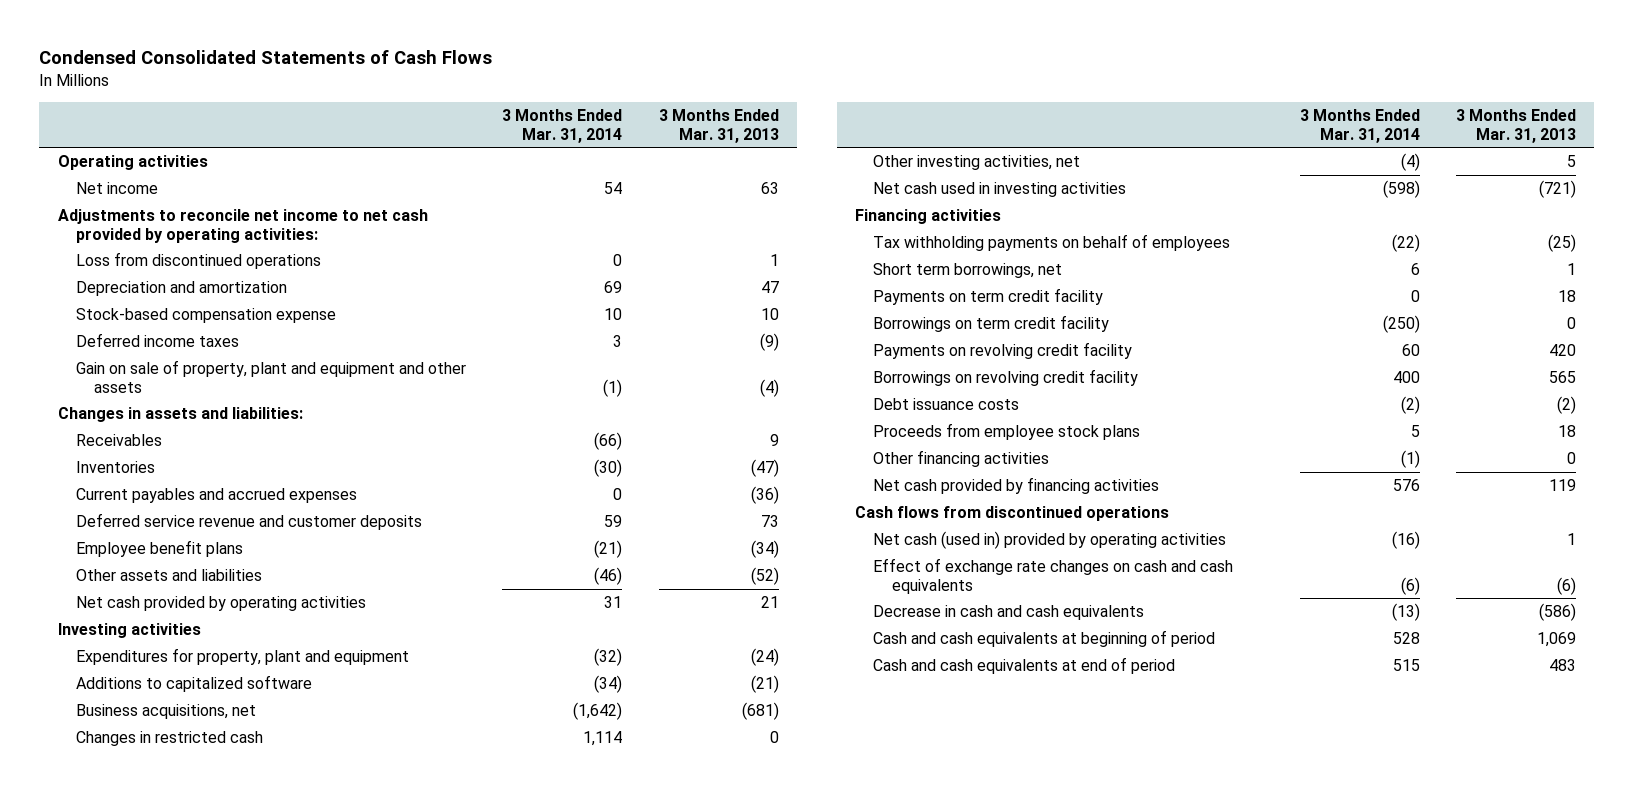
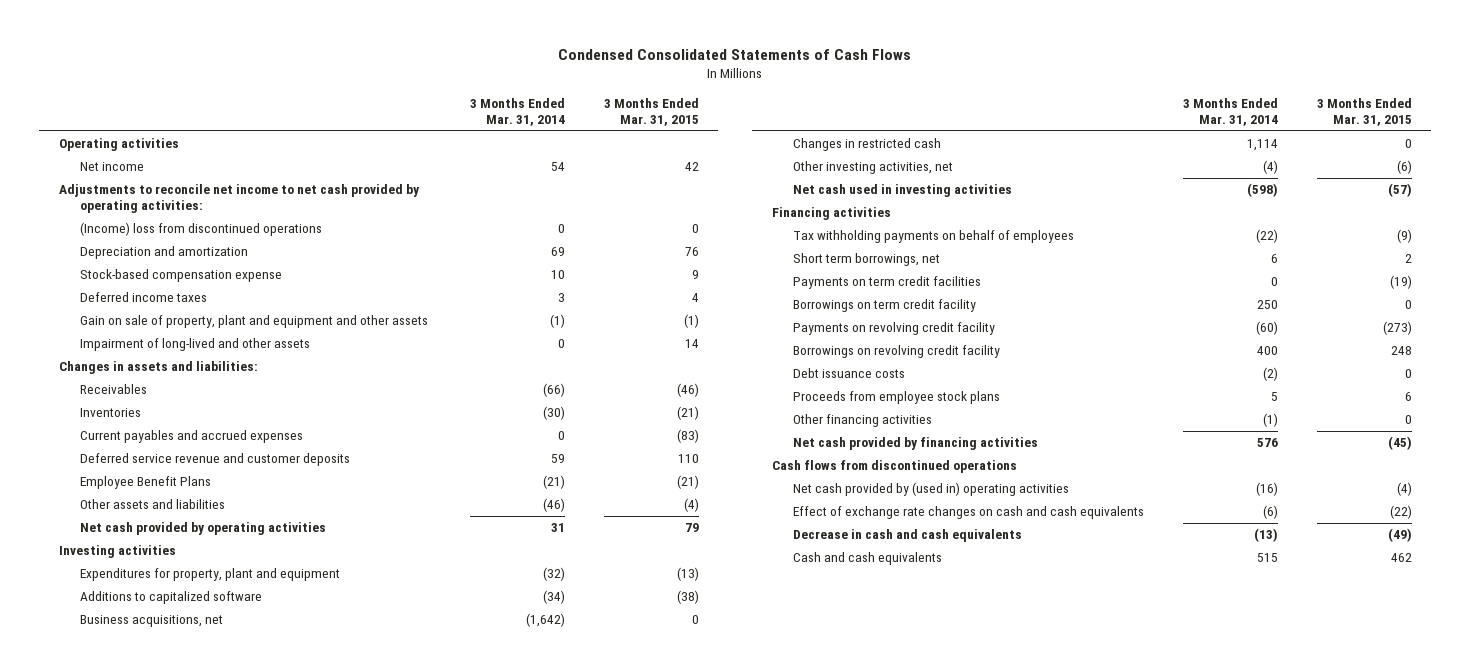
[658,109,779,143] 3 Months Ended Mar. 31, 2013 -> none
none -> [603,98,699,127] 3 Months Ended Mar. 31, 2015
[76,252,322,270] Loss from discontinued operations -> [79,222,322,237] (Income) loss from discontinued operations
none -> [79,338,310,352] Impairment of long-lived and other assets
[76,540,244,558] Employee benefit plans -> [79,476,211,490] Employee Benefit Plans
[873,288,1104,306] Payments on term credit facility -> [792,276,981,290] Payments on term credit facilities
[1382,315,1420,334] (250) -> [1256,300,1278,310] 250
[1401,344,1420,357] 60 -> [1255,321,1278,336] (60)
[873,531,1227,550] Net cash (used in) provided by operating activities -> [792,482,1069,497] Net cash provided by (used in) operating activities
[873,657,1176,675] Cash and cash equivalents at end of period -> none
[873,630,1216,648] Cash and cash equivalents at beginning of period -> [792,552,942,566] Cash and cash equivalents
[1392,632,1420,645] 528 -> [1256,553,1278,563] 515

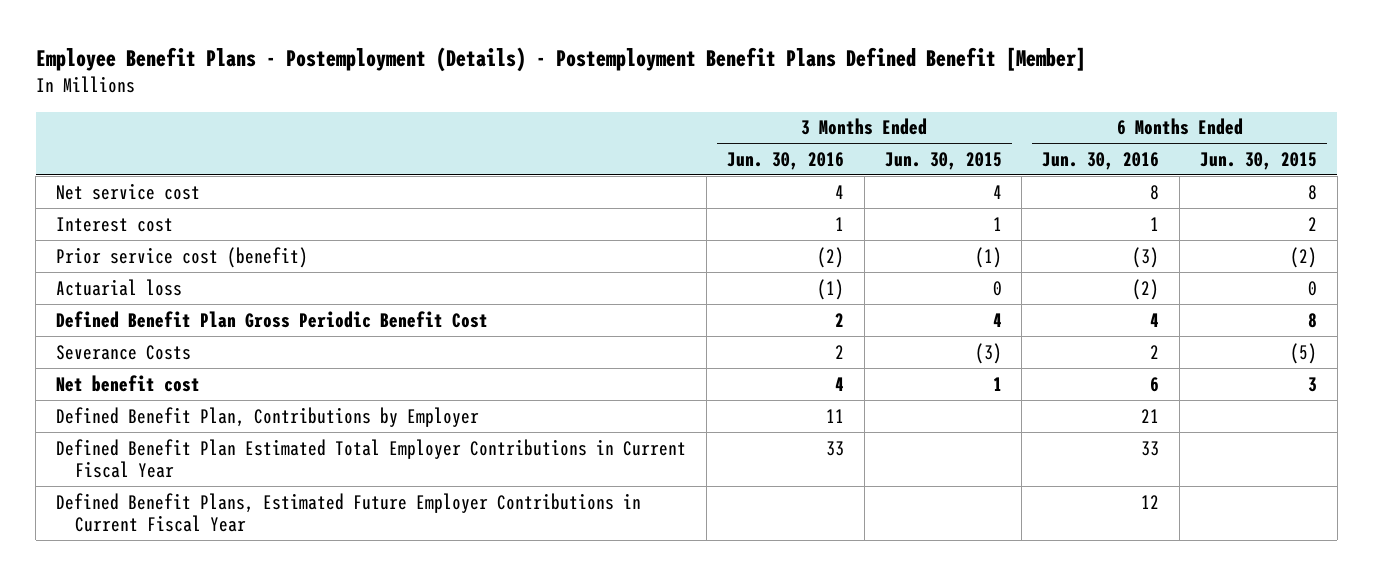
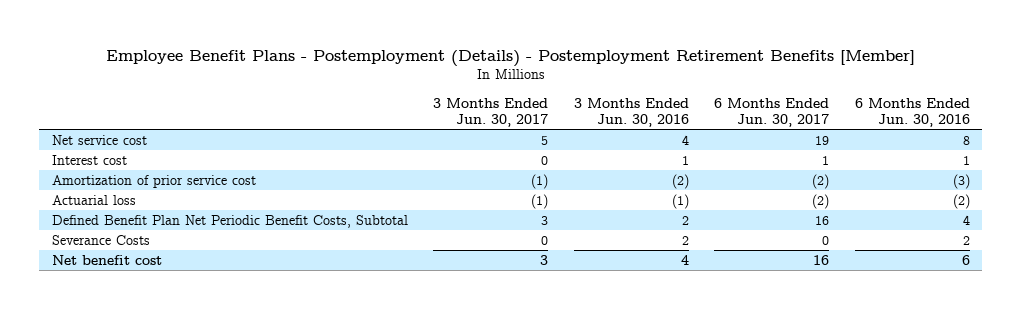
[35,46,1086,72] Employee Benefit Plans - Postemployment (Details) - Postemployment Benefit Plans Defined Benefit [Member] -> [105,49,915,67] Employee Benefit Plans - Postemployment (Details) - Postemployment Retirement Benefits [Member]
[884,151,1002,170] Jun. 30, 2015 -> none
[1199,151,1317,170] Jun. 30, 2015 -> none
none -> [433,97,549,127] 3 Months Ended Jun. 30, 2017
none -> [714,97,830,127] 6 Months Ended Jun. 30, 2017
[56,246,309,268] Prior service cost (benefit) -> [51,174,256,188] Amortization of prior service cost
[56,310,489,328] Defined Benefit Plan Gross Periodic Benefit Cost -> [51,214,408,228] Defined Benefit Plan Net Periodic Benefit Costs, Subtotal
[56,406,480,427] Defined Benefit Plan, Contributions by Employer -> none
[56,438,687,479] Defined Benefit Plan Estimated Total Employer Contributions in Current Fiscal Year -> none
[56,492,642,533] Defined Benefit Plans, Estimated Future Employer Contributions in Current Fiscal Year -> none

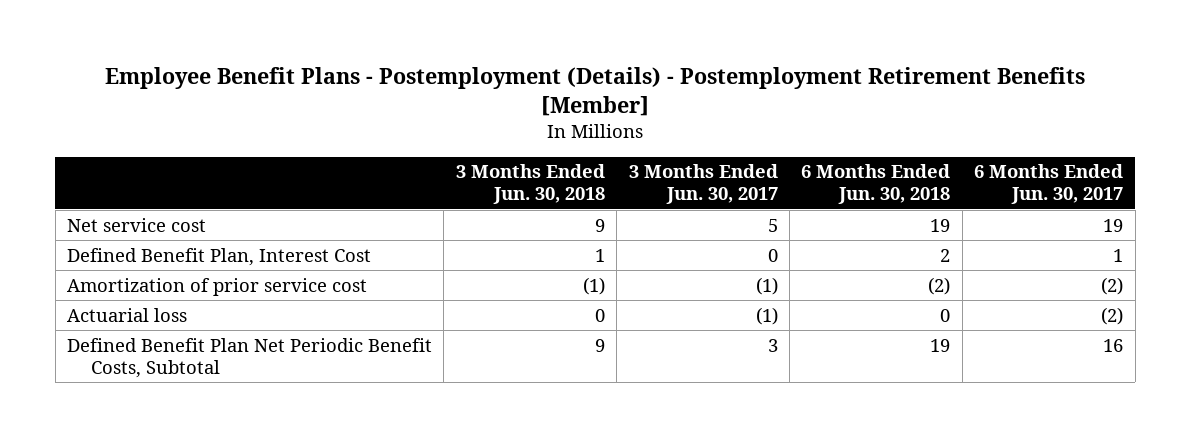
[573,97,689,127] 3 Months Ended Jun. 30, 2016 -> none
[854,97,970,127] 6 Months Ended Jun. 30, 2016 -> none
none -> [455,164,605,205] 3 Months Ended Jun. 30, 2018
none -> [801,164,951,205] 6 Months Ended Jun. 30, 2018
[51,154,127,165] Interest cost -> [66,247,371,266] Defined Benefit Plan, Interest Cost
[51,234,150,245] Severance Costs -> none
[51,254,162,265] Net benefit cost -> none

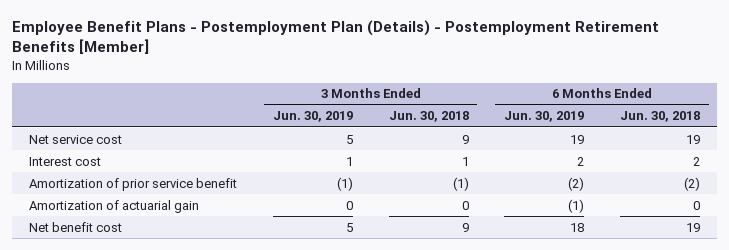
[105,66,1086,116] Employee Benefit Plans - Postemployment (Details) - Postemployment Retirement Benefits [Member] -> [11,19,659,55] Employee Benefit Plans - Postemployment Plan (Details) - Postemployment Retirement Benefits [Member]
[628,164,778,205] 3 Months Ended Jun. 30, 2017 -> none
[974,164,1124,205] 6 Months Ended Jun. 30, 2017 -> none
none -> [272,111,353,123] Jun. 30, 2019
none -> [504,111,585,123] Jun. 30, 2019
[66,247,371,266] Defined Benefit Plan, Interest Cost -> [29,156,102,166] Interest cost
[66,277,367,296] Amortization of prior service cost -> [29,177,238,191] Amortization of prior service benefit
[66,307,187,322] Actuarial loss -> [29,199,200,213] Amortization of actuarial gain
[66,337,432,378] Defined Benefit Plan Net Periodic Benefit Costs, Subtotal -> [29,221,123,232] Net benefit cost

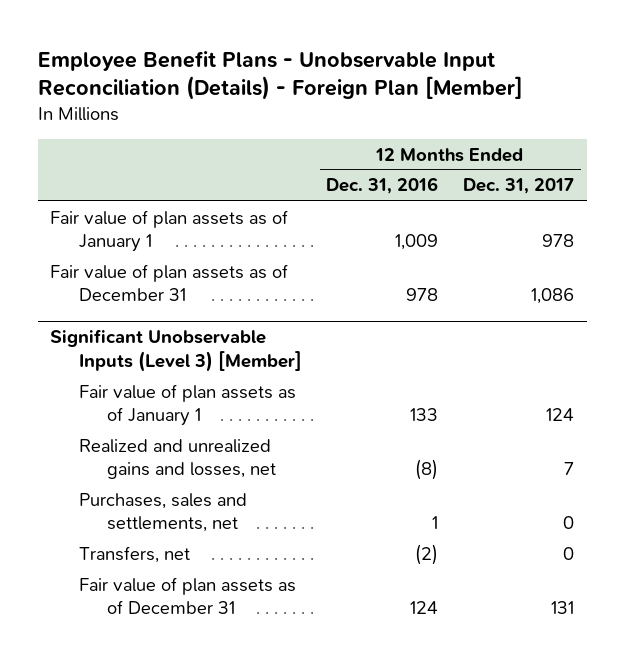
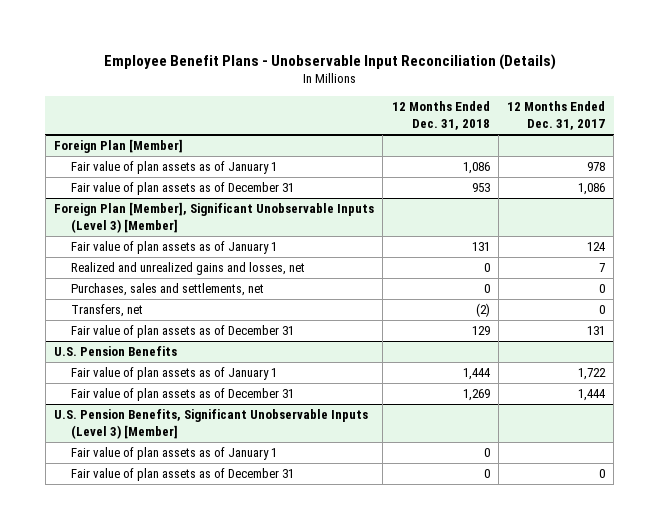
[37,50,523,101] Employee Benefit Plans - Unobservable Input Reconciliation (Details) - Foreign Plan [Member] -> [103,53,556,70] Employee Benefit Plans - Unobservable Input Reconciliation (Details)
[326,177,439,195] Dec. 31, 2016 -> none
none -> [391,101,490,131] 12 Months Ended Dec. 31, 2018
none -> [54,139,184,154] Foreign Plan [Member]
[50,329,302,372] Significant Unobservable Inputs (Level 3) [Member] -> [54,202,375,233] Foreign Plan [Member], Significant Unobservable Inputs (Level 3) [Member]
none -> [54,346,178,357] U.S. Pension Benefits
none -> [71,367,278,381] Fair value of plan assets as of January 1
none -> [71,388,295,402] Fair value of plan assets as of December 31
none -> [54,409,369,439] U.S. Pension Benefits, Significant Unobservable Inputs (Level 3) [Member]
none -> [71,447,278,461] Fair value of plan assets as of January 1
none -> [71,468,295,482] Fair value of plan assets as of December 31

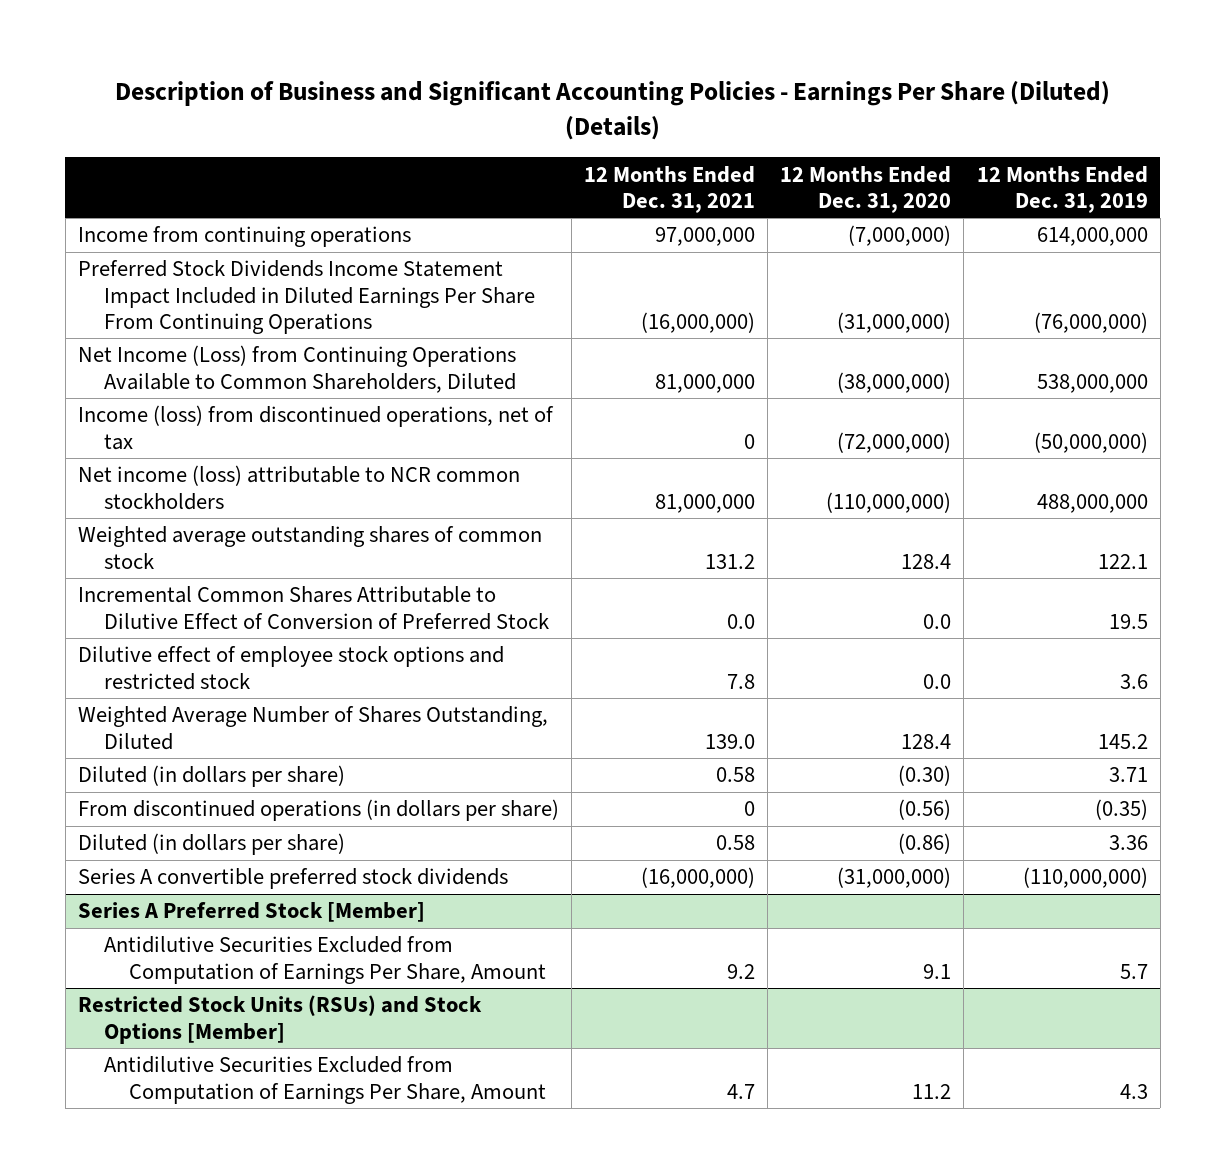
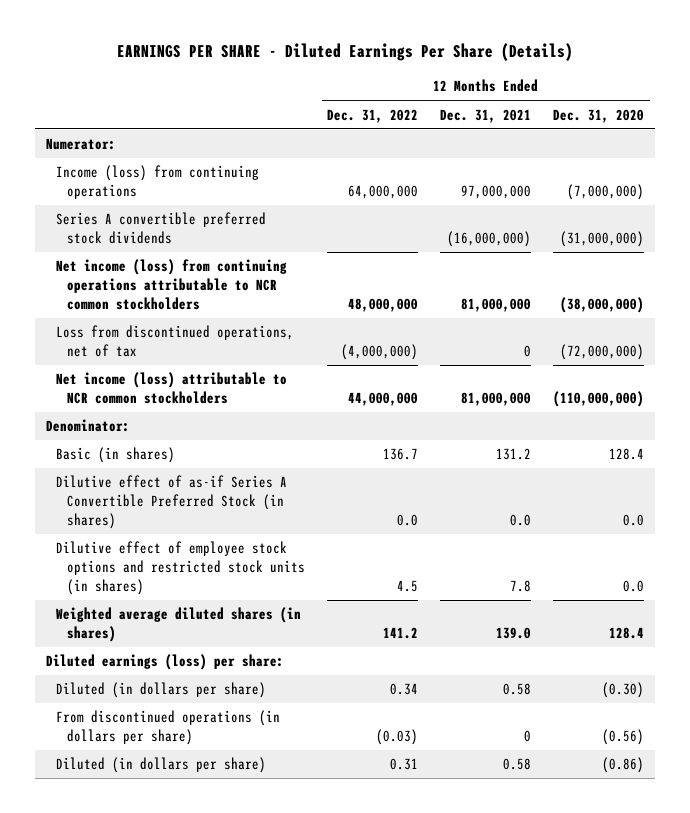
[114,81,1110,140] Description of Business and Significant Accounting Policies - Earnings Per Share (Diluted) (Details) -> [117,43,574,62] EARNINGS PER SHARE - Diluted Earnings Per Share (Details)
[976,165,1148,213] 12 Months Ended Dec. 31, 2019 -> none
none -> [327,108,419,123] Dec. 31, 2022
[78,260,535,334] Preferred Stock Dividends Income Statement Impact Included in Diluted Earnings Per Share From Continuing Operations -> none
none -> [45,138,116,151] Numerator:
[78,226,412,248] Income from continuing operations -> [56,165,260,200] Income (loss) from continuing operations
[78,868,509,890] Series A convertible preferred stock dividends -> [56,212,267,245] Series A convertible preferred stock dividends
[78,345,517,393] Net Income (Loss) from Continuing Operations Available to Common Shareholders, Diluted -> [56,259,288,311] Net income (loss) from continuing operations attributable to NCR common stockholders
[78,405,555,450] Income (loss) from discontinued operations, net of tax -> [56,325,295,358] Loss from discontinued operations, net of tax
none -> [45,419,130,433] Denominator:
[78,526,543,569] Weighted average outstanding shares of common stock -> [56,447,176,464] Basic (in shares)
[78,586,549,630] Incremental Common Shares Attributable to Dilutive Effect of Conversion of Preferred Stock -> [56,475,288,530] Dilutive effect of as-if Series A Convertible Preferred Stock (in shares)
[78,646,505,690] Dilutive effect of employee stock options and restricted stock -> [56,541,306,596] Dilutive effect of employee stock options and restricted stock units (in shares)
[78,706,549,750] Weighted Average Number of Shares Outstanding, Diluted -> [56,607,302,643] Weighted average diluted shares (in shares)
none -> [45,654,284,671] Diluted earnings (loss) per share:
[78,902,426,923] Series A Preferred Stock [Member] -> none
[103,936,547,984] Antidilutive Securities Excluded from Computation of Earnings Per Share, Amount -> none
[78,995,483,1044] Restricted Stock Units (RSUs) and Stock Options [Member] -> none
[103,1056,547,1104] Antidilutive Securities Excluded from Computation of Earnings Per Share, Amount -> none

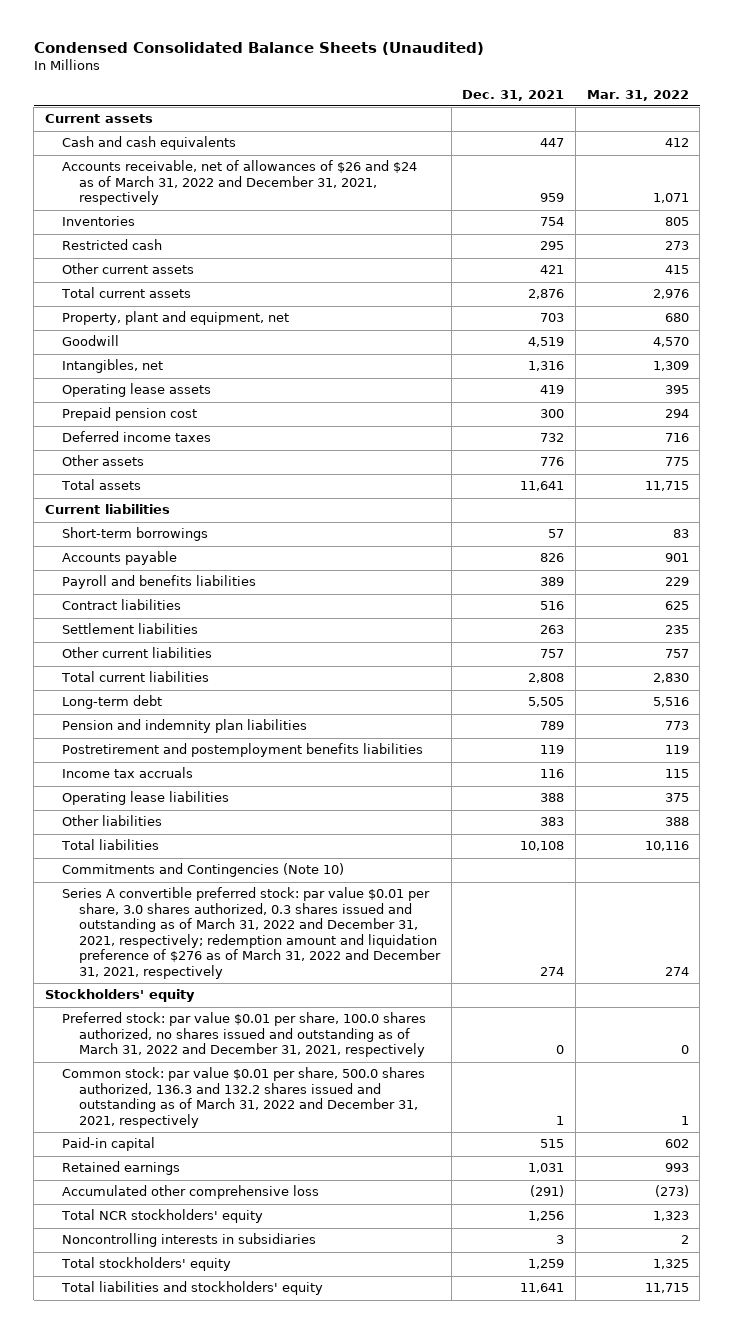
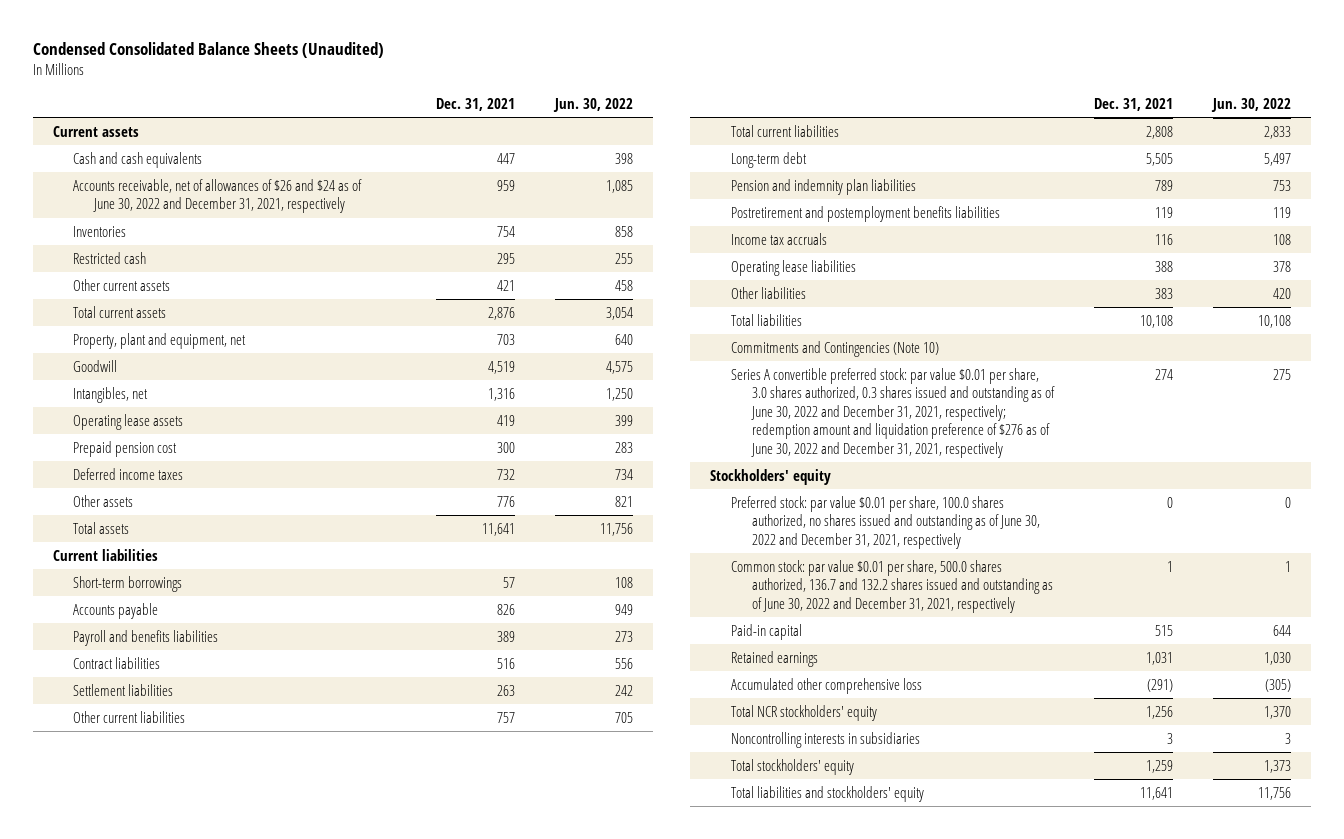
[586,89,689,101] Mar. 31, 2022 -> none
none -> [553,97,634,112] Jun. 30, 2022
[61,160,417,206] Accounts receivable, net of allowances of $26 and $24 as of March 31, 2022 and December 31, 2021, respectively -> [73,178,363,214] Accounts receivable, net of allowances of $26 and $24 as of June 30, 2022 and December 31, 2021, respectively
[61,887,442,979] Series A convertible preferred stock: par value $0.01 per share, 3.0 shares authorized, 0.3 shares issued and outstanding as of March 31, 2022 and December 31, 2021, respectively; redemption amount and liquidation preference of $276 as of March 31, 2022 and December 31, 2021, respectively -> [731,367,1055,458] Series A convertible preferred stock: par value $0.01 per share, 3.0 shares authorized, 0.3 shares issued and outstanding as of June 30, 2022 and December 31, 2021, respectively; redemption amount and liquidation preference of $276 as of June 30, 2022 and December 31, 2021, respectively
[61,1012,426,1058] Preferred stock: par value $0.01 per share, 100.0 shares authorized, no shares issued and outstanding as of March 31, 2022 and December 31, 2021, respectively -> [731,495,1040,549] Preferred stock: par value $0.01 per share, 100.0 shares authorized, no shares issued and outstanding as of June 30, 2022 and December 31, 2021, respectively
[61,1067,425,1128] Common stock: par value $0.01 per share, 500.0 shares authorized, 136.3 and 132.2 shares issued and outstanding as of March 31, 2022 and December 31, 2021, respectively -> [731,559,1053,613] Common stock: par value $0.01 per share, 500.0 shares authorized, 136.7 and 132.2 shares issued and outstanding as of June 30, 2022 and December 31, 2021, respectively

